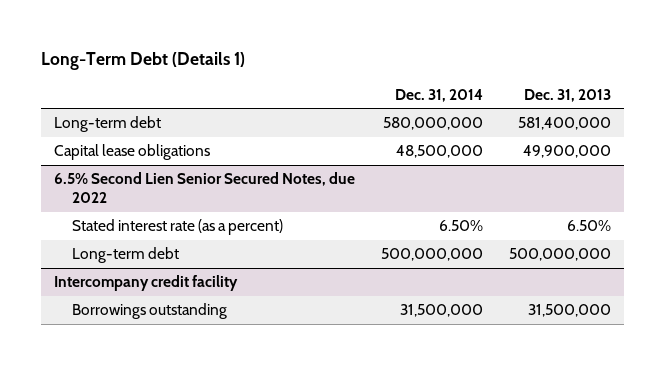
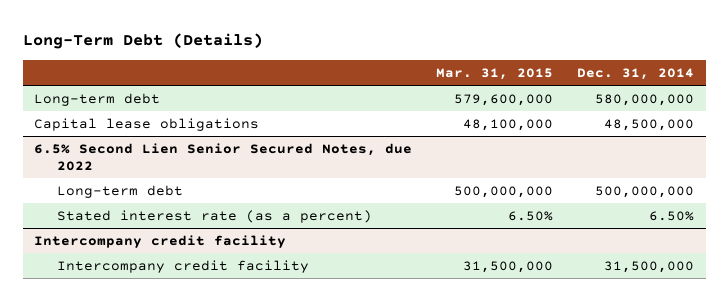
[41,52,246,71] Long-Term Debt (Details 1) -> [22,33,263,50] Long-Term Debt (Details)
[523,88,611,102] Dec. 31, 2013 -> none
none -> [436,67,554,80] Mar. 31, 2015
[72,219,284,236] Stated interest rate (as a percent) -> [56,209,372,223] Stated interest rate (as a percent)
[72,303,228,320] Borrowings outstanding -> [56,259,309,273] Intercompany credit facility

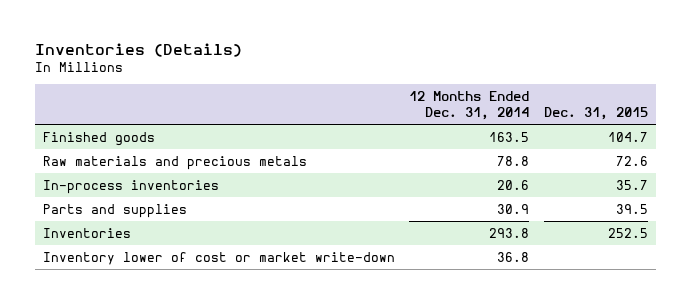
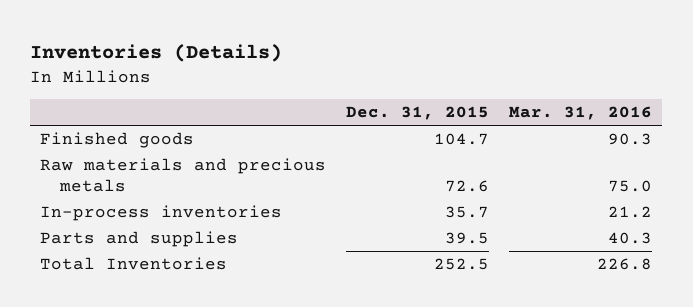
[409,90,530,120] 12 Months Ended Dec. 31, 2014 -> none
none -> [509,106,653,121] Mar. 31, 2016
[42,251,395,265] Inventory lower of cost or market write-down -> none
[42,227,131,238] Inventories -> [40,257,228,271] Total Inventories

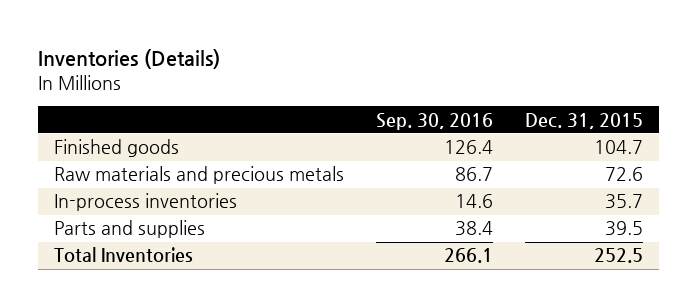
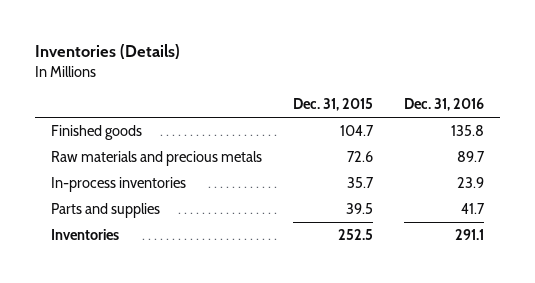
[376,112,494,130] Sep. 30, 2016 -> none
none -> [404,98,485,112] Dec. 31, 2016
[54,247,194,263] Total Inventories -> [50,228,119,240] Inventories

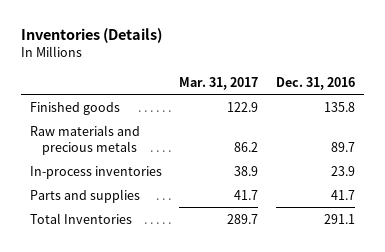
[292,98,373,112] Dec. 31, 2015 -> none
none -> [179,76,259,90] Mar. 31, 2017
[50,228,119,240] Inventories -> [29,212,132,224] Total Inventories

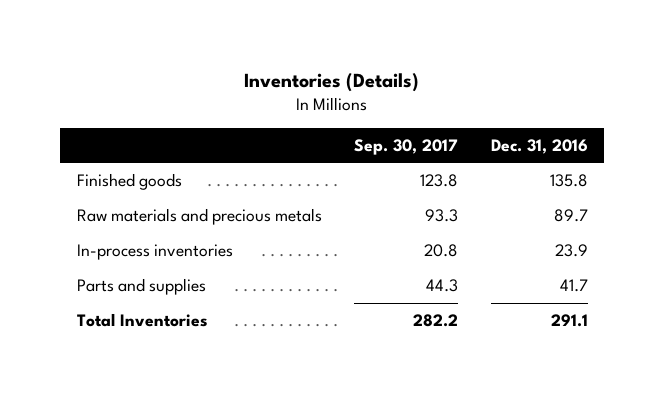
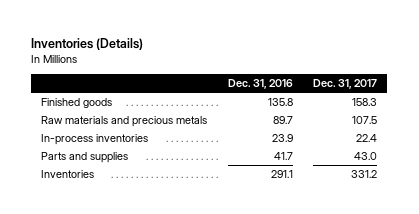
[354,138,459,155] Sep. 30, 2017 -> none
none -> [313,79,378,90] Dec. 31, 2017
[76,312,208,327] Total Inventories -> [41,169,95,178] Inventories

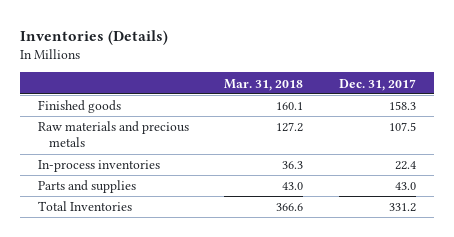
[227,79,293,90] Dec. 31, 2016 -> none
none -> [224,78,304,91] Mar. 31, 2018
[41,169,95,178] Inventories -> [37,201,132,212] Total Inventories

